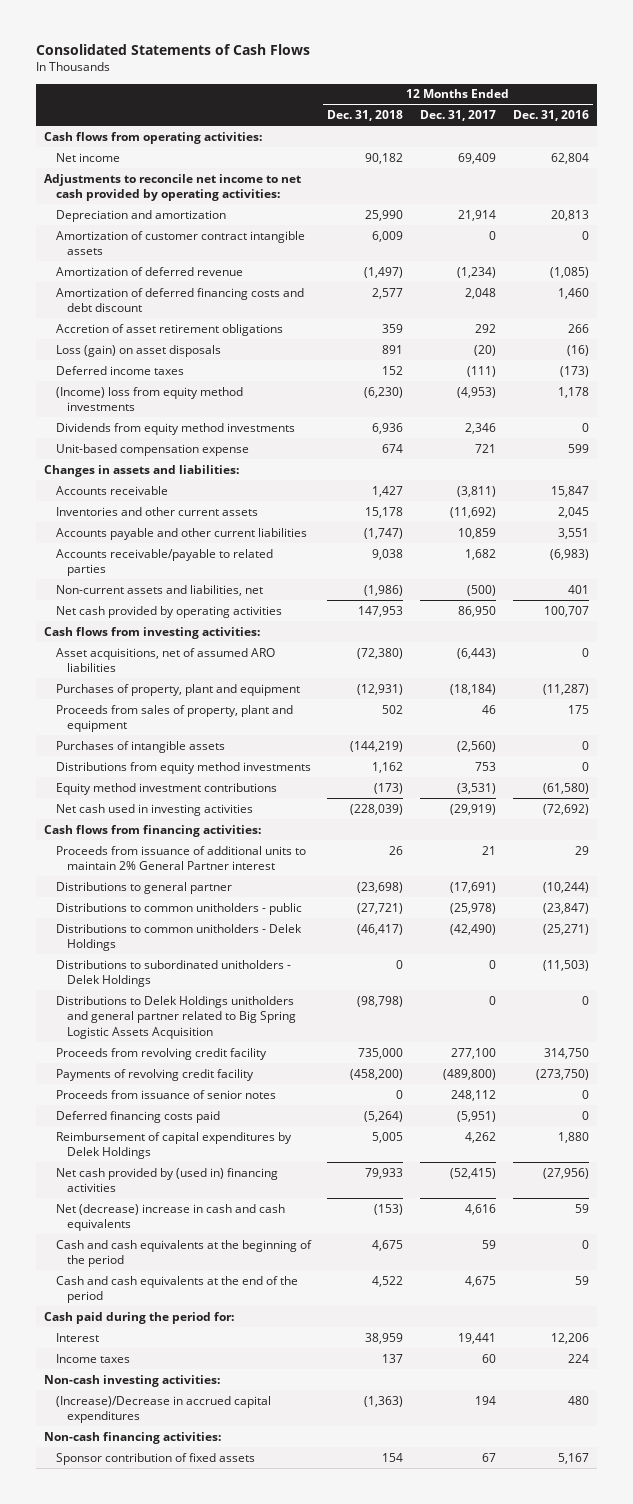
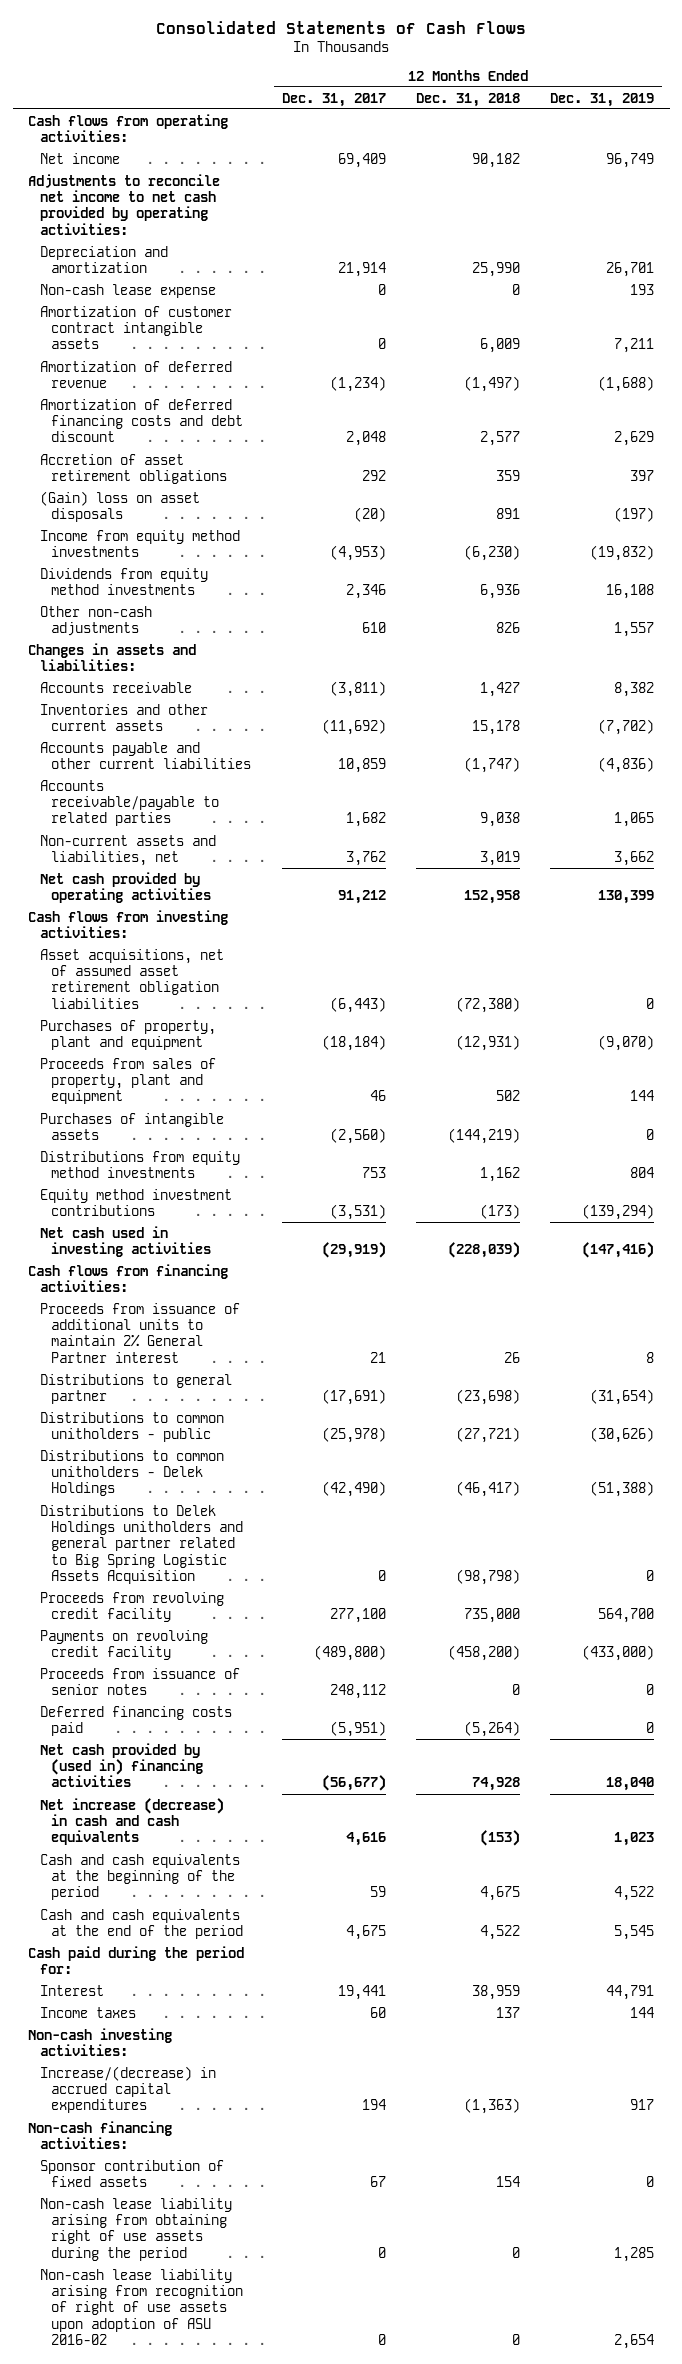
[512,110,589,122] Dec. 31, 2016 -> none
none -> [550,92,655,107] Dec. 31, 2019
none -> [39,283,216,298] Non-cash lease expense
[55,365,184,375] Deferred income taxes -> none
[55,344,221,357] Loss (gain) on asset disposals -> [39,490,200,522] (Gain) loss on asset disposals
[55,386,243,412] (Income) loss from equity method investments -> [39,529,240,557] Income from equity method investments
[55,443,249,456] Unit-based compensation expense -> none
none -> [39,605,152,636] Other non-cash adjustments
[364,584,404,596] (1,986) -> [479,850,520,866] 3,019
[467,584,497,596] (500) -> [345,850,386,866] 3,762
[358,605,404,617] 147,953 -> [463,889,520,904] 152,958
[458,605,497,617] 86,950 -> [337,889,386,904] 91,212
[55,647,275,673] Asset acquisitions, net of assumed ARO liabilities -> [39,948,224,1009] Asset acquisitions, net of assumed asset retirement obligation liabilities
[55,959,291,988] Distributions to subordinated unitholders - Delek Holdings -> none
[55,1068,254,1081] Payments of revolving credit facility -> [39,1629,208,1660] Payments on revolving credit facility
[55,1131,292,1160] Reimbursement of capital expenditures by Delek Holdings -> none
[365,1167,404,1179] 79,933 -> [471,1777,520,1792] 74,928
[450,1167,497,1179] (52,415) -> [321,1775,386,1792] (56,677)
[55,1203,285,1232] Net (decrease) increase in cash and cash equivalents -> [39,1797,224,1846] Net increase (decrease) in cash and cash equivalents
[55,1395,271,1424] (Increase)/Decrease in accrued capital expenditures -> [39,2065,216,2114] Increase/(decrease) in accrued capital expenditures
none -> [39,2197,232,2261] Non-cash lease liability arising from obtaining right of use assets during the period
none -> [39,2268,244,2345] Non-cash lease liability arising from recognition of right of use assets upon adoption of ASU 2016-02

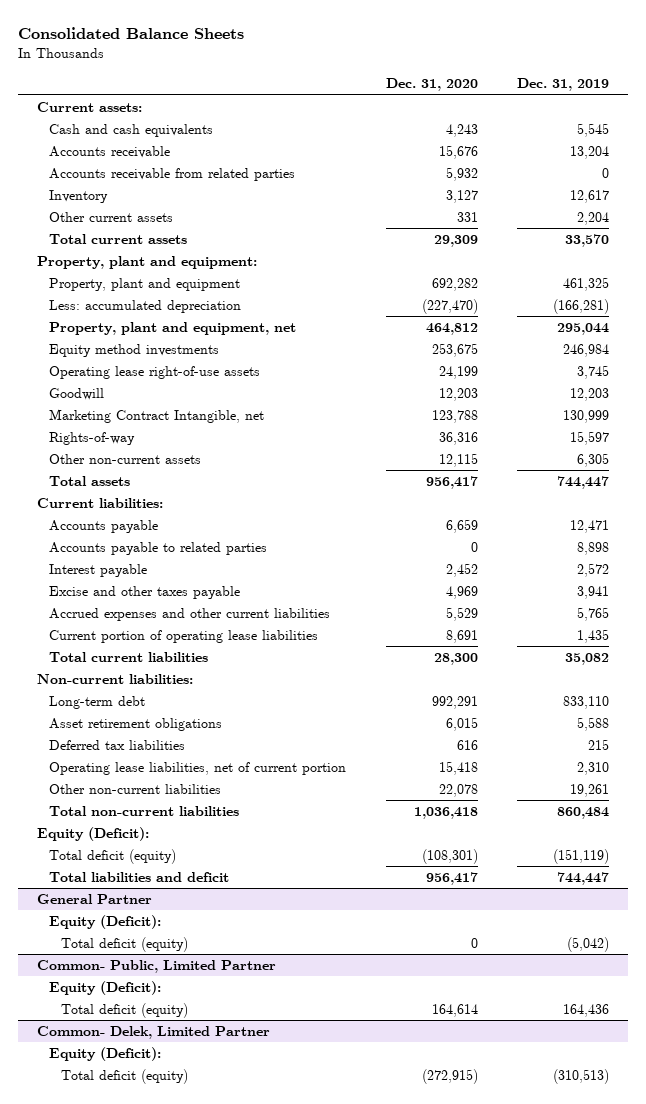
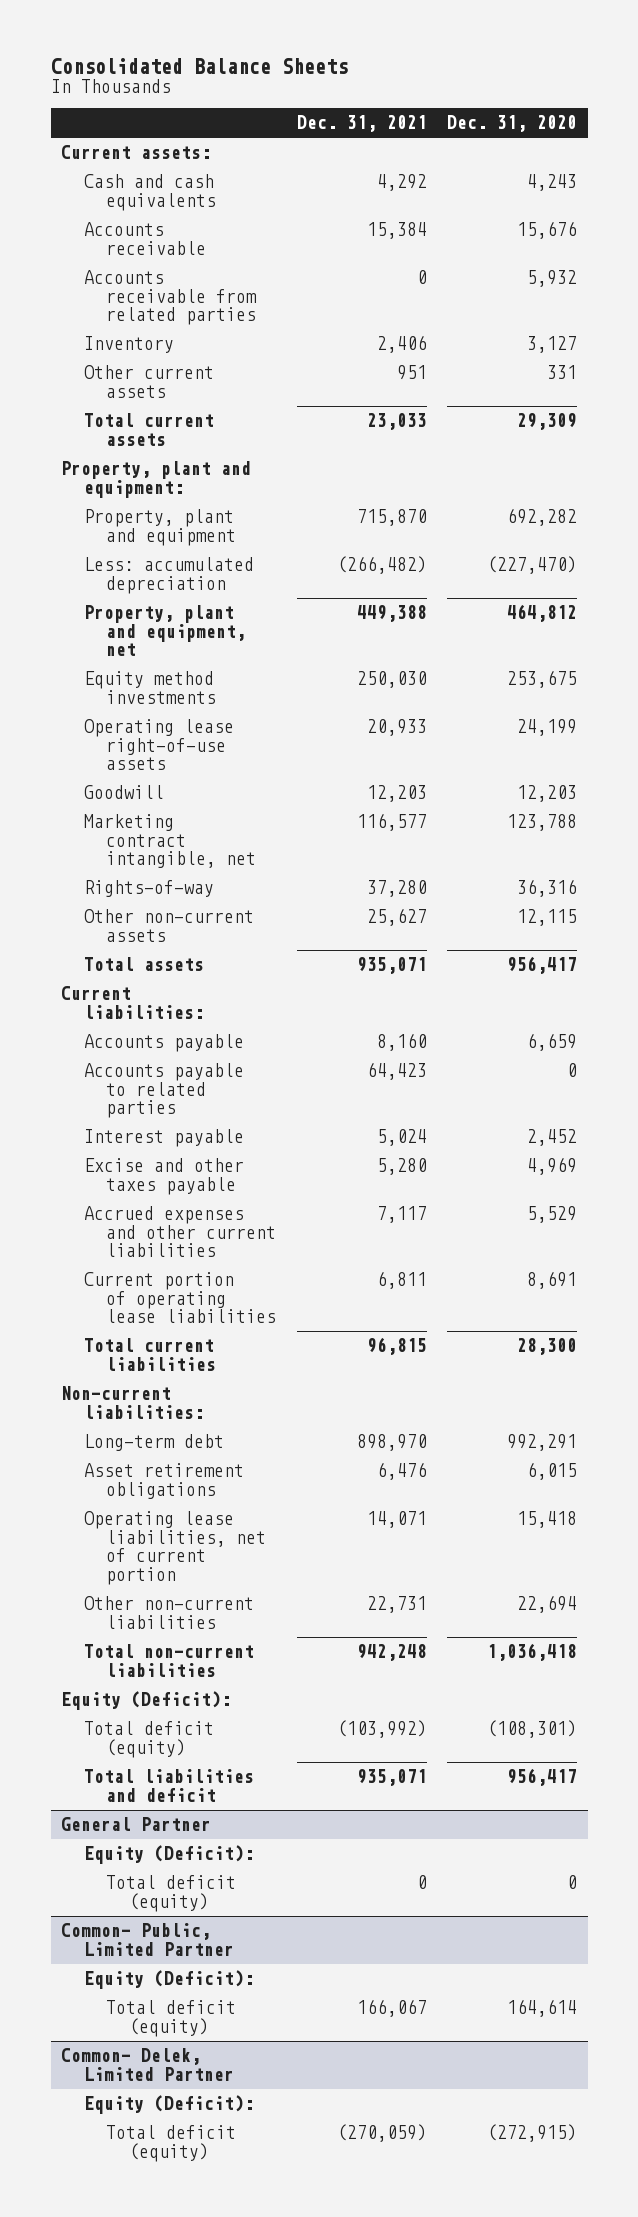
[516,78,609,92] Dec. 31, 2019 -> none
none -> [296,115,427,133] Dec. 31, 2021
[49,408,265,423] Marketing Contract Intangible, net -> [83,814,257,869] Marketing contract intangible, net
[49,739,186,750] Deferred tax liabilities -> none
[438,783,478,797] 22,078 -> [517,1595,578,1614] 22,694

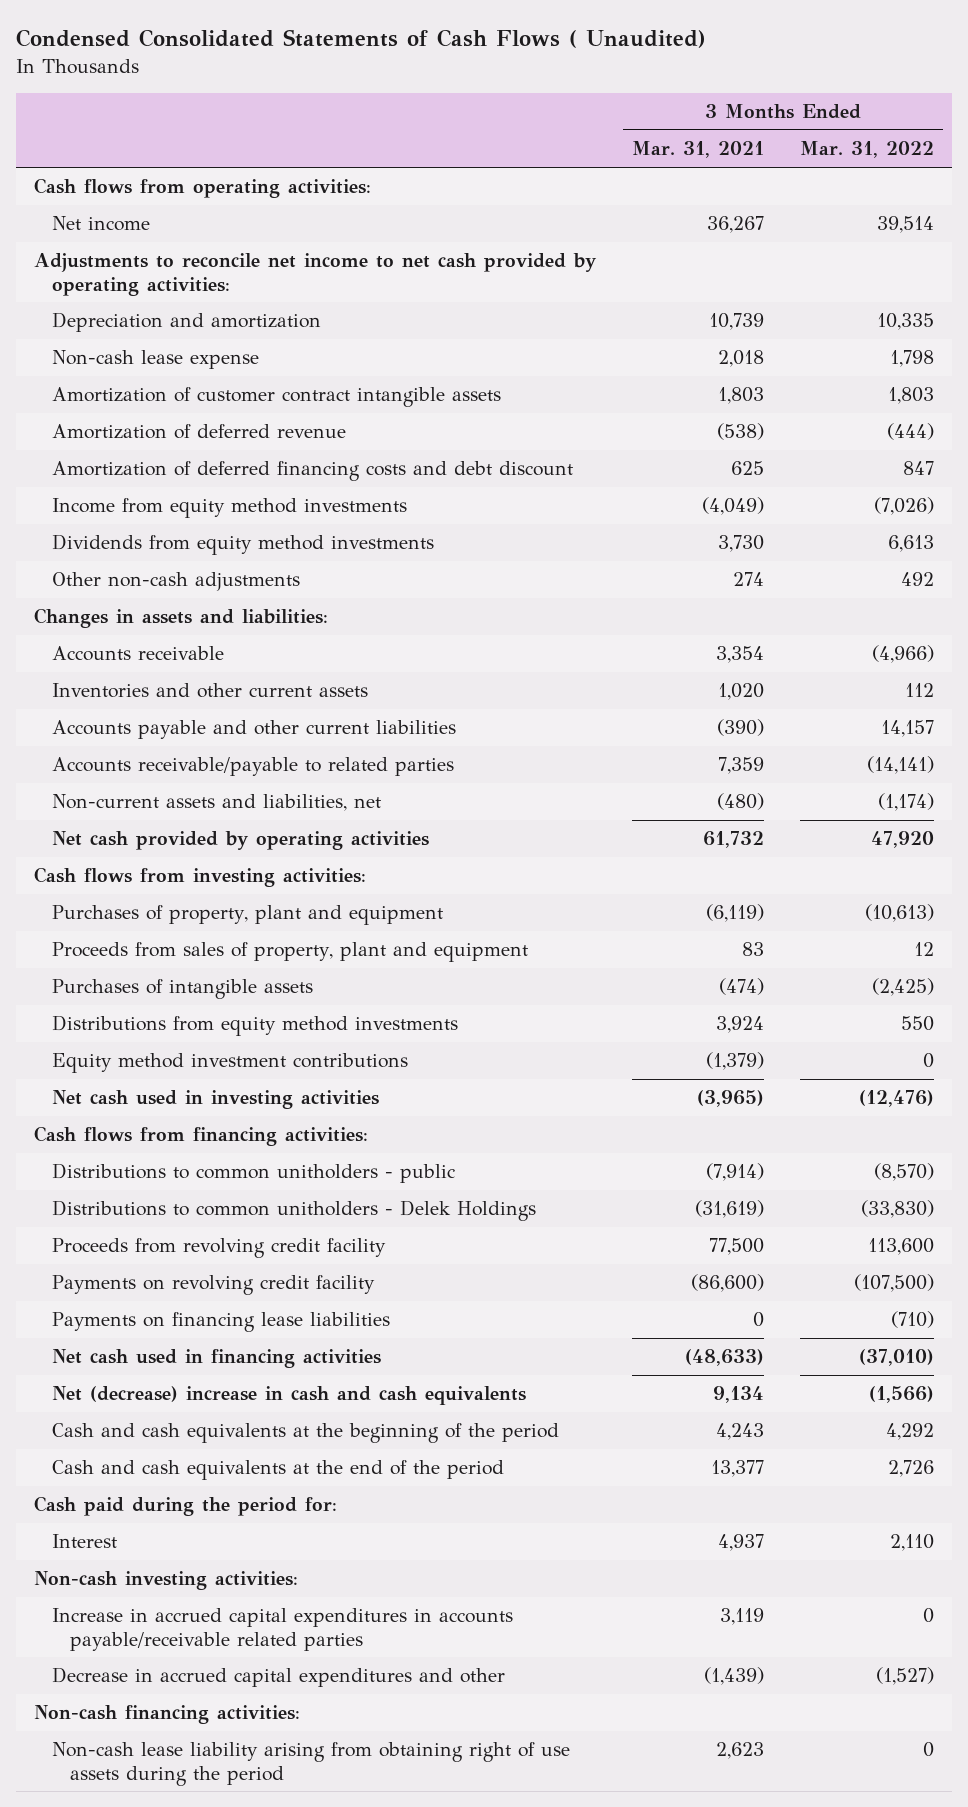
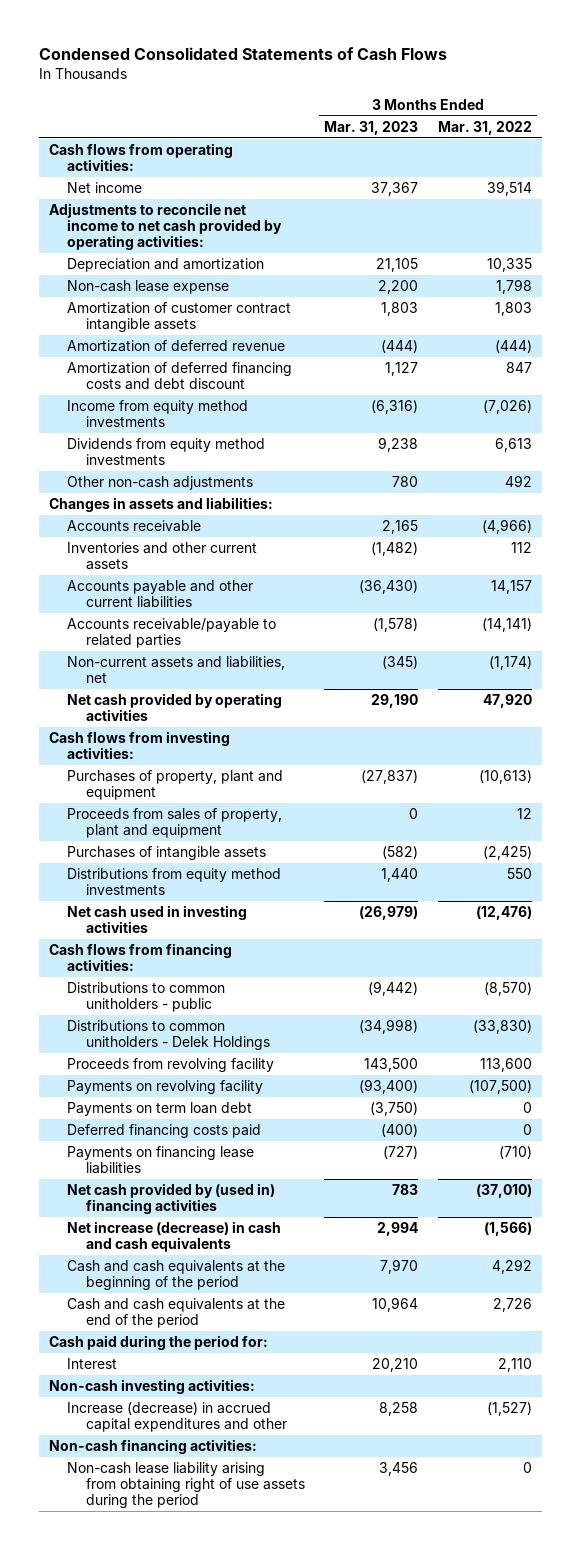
[15,29,706,49] Condensed Consolidated Statements of Cash Flows ( Unaudited) -> [38,47,447,61] Condensed Consolidated Statements of Cash Flows
[631,141,764,159] Mar. 31, 2021 -> none
none -> [324,120,419,135] Mar. 31, 2023
[52,1053,409,1074] Equity method investment contributions -> none
[52,1238,387,1259] Proceeds from revolving credit facility -> [67,1058,275,1073] Proceeds from revolving facility
[52,1275,376,1296] Payments on revolving credit facility -> [67,1080,264,1095] Payments on revolving facility
none -> [67,1102,253,1117] Payments on term loan debt
none -> [67,1124,262,1139] Deferred financing costs paid
[52,1349,382,1369] Net cash used in financing activities -> [67,1183,276,1215] Net cash provided by (used in) financing activities
[52,1386,527,1406] Net (decrease) increase in cash and cash equivalents -> [67,1221,282,1253] Net increase (decrease) in cash and cash equivalents
[52,1608,514,1651] Increase in accrued capital expenditures in accounts payable/receivable related parties -> none
[52,1667,506,1688] Decrease in accrued capital expenditures and other -> [67,1402,287,1433] Increase (decrease) in accrued capital expenditures and other

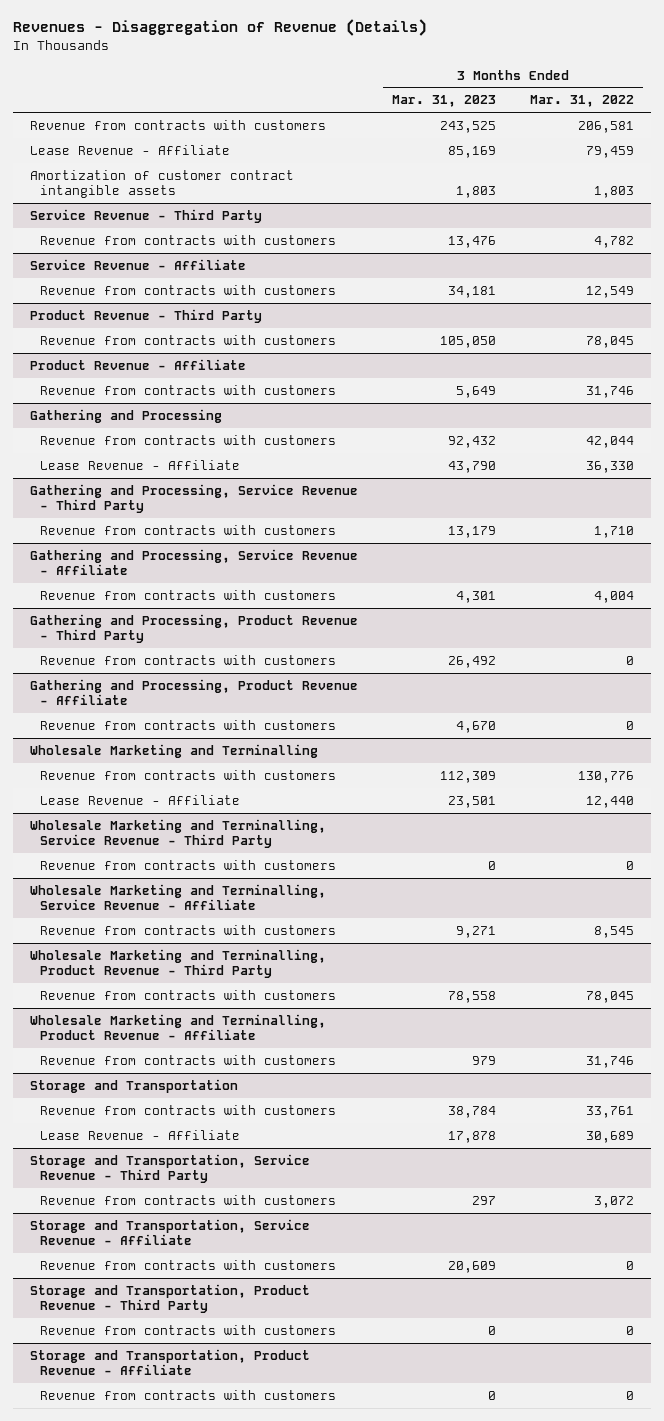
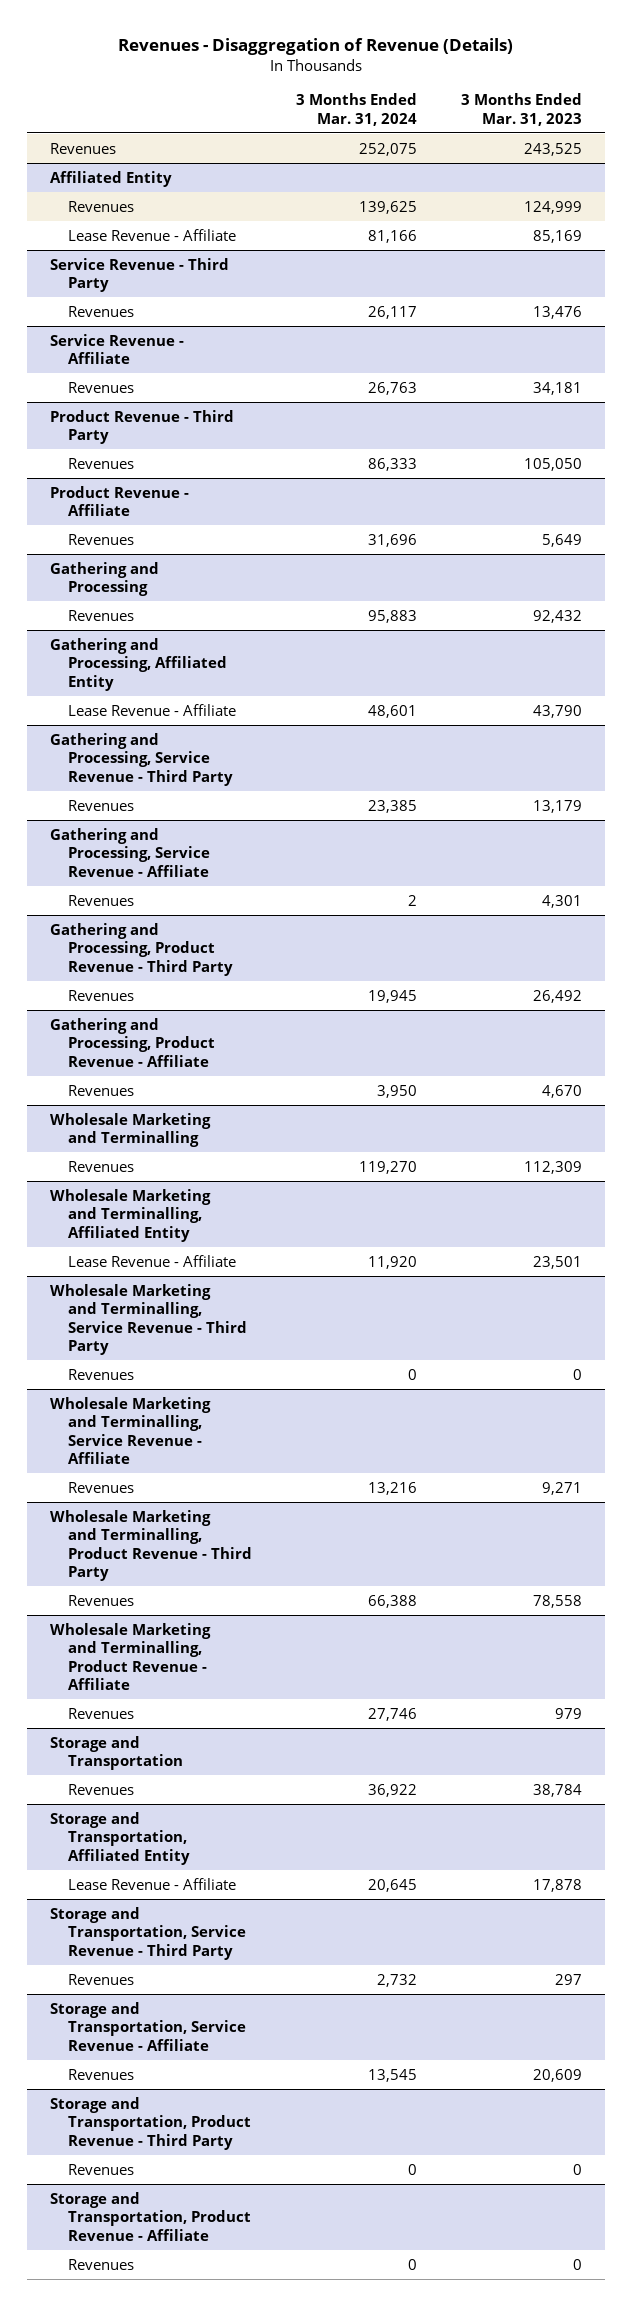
[530,95,635,108] Mar. 31, 2022 -> none
none -> [296,93,418,126] 3 Months Ended Mar. 31, 2024
[29,119,326,130] Revenue from contracts with customers -> [49,142,116,154] Revenues
none -> [49,170,172,187] Affiliated Entity
none -> [67,200,134,212] Revenues
[29,169,294,198] Amortization of customer contract intangible assets -> none
[39,234,336,245] Revenue from contracts with customers -> [67,305,134,317] Revenues
[39,284,336,295] Revenue from contracts with customers -> [67,381,134,393] Revenues
[39,334,336,345] Revenue from contracts with customers -> [67,457,134,469] Revenues
[39,384,336,395] Revenue from contracts with customers -> [67,533,134,545] Revenues
[39,434,336,445] Revenue from contracts with customers -> [67,609,134,621] Revenues
none -> [49,637,227,691] Gathering and Processing, Affiliated Entity
[39,524,336,535] Revenue from contracts with customers -> [67,799,134,811] Revenues
[39,589,336,600] Revenue from contracts with customers -> [67,894,134,906] Revenues
[39,654,336,665] Revenue from contracts with customers -> [67,989,134,1001] Revenues
[39,719,336,730] Revenue from contracts with customers -> [67,1084,134,1096] Revenues
[39,769,336,780] Revenue from contracts with customers -> [67,1160,134,1172] Revenues
none -> [49,1188,211,1242] Wholesale Marketing and Terminalling, Affiliated Entity
[39,859,336,870] Revenue from contracts with customers -> [67,1368,134,1380] Revenues
[39,924,336,935] Revenue from contracts with customers -> [67,1481,134,1493] Revenues
[39,989,336,1000] Revenue from contracts with customers -> [67,1594,134,1606] Revenues
[39,1054,336,1065] Revenue from contracts with customers -> [67,1707,134,1719] Revenues
[39,1104,336,1115] Revenue from contracts with customers -> [67,1783,134,1795] Revenues
none -> [49,1811,190,1865] Storage and Transportation, Affiliated Entity
[39,1194,336,1205] Revenue from contracts with customers -> [67,1973,134,1985] Revenues
[39,1259,336,1270] Revenue from contracts with customers -> [67,2068,134,2080] Revenues
[39,1324,336,1335] Revenue from contracts with customers -> [67,2163,134,2175] Revenues
[39,1389,336,1400] Revenue from contracts with customers -> [67,2258,134,2270] Revenues

